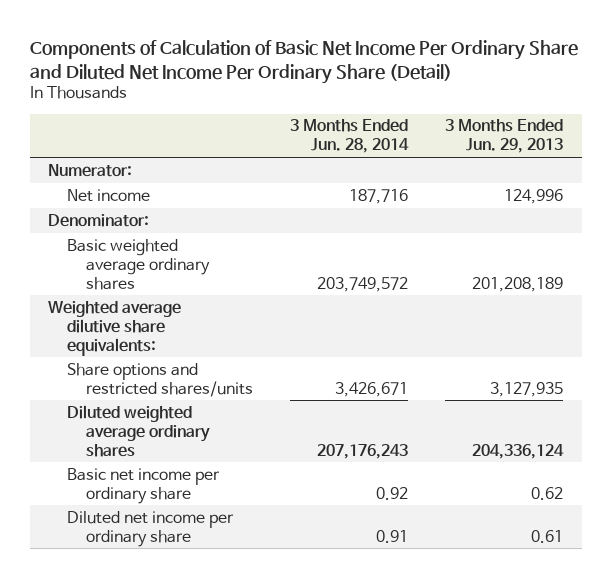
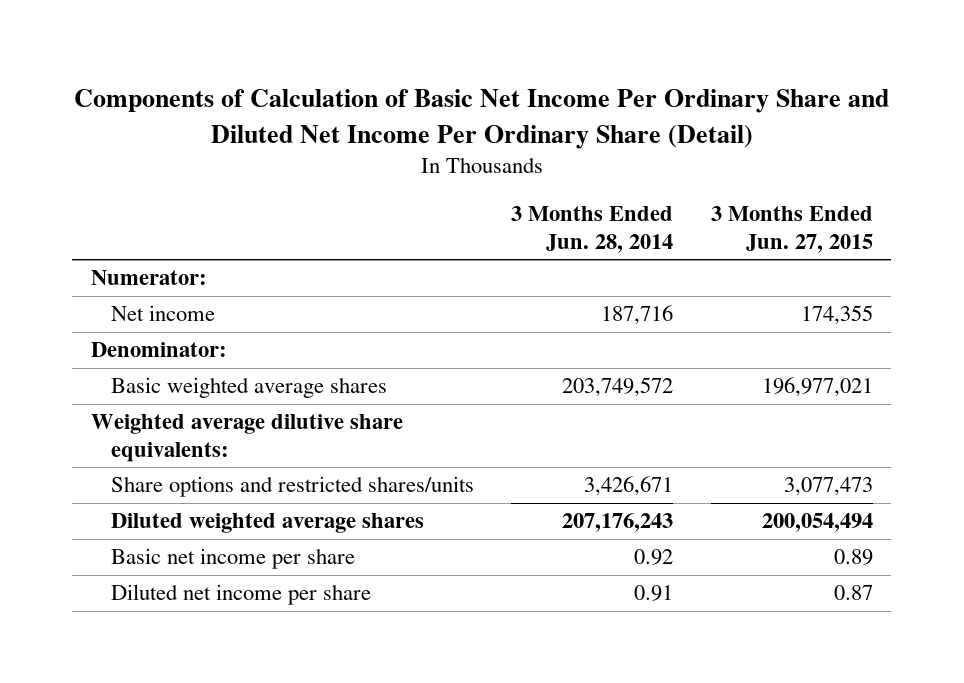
[445,119,564,154] 3 Months Ended Jun. 29, 2013 -> none
none -> [710,206,873,253] 3 Months Ended Jun. 27, 2015
[67,238,211,290] Basic weighted average ordinary shares -> [111,377,388,399] Basic weighted average shares
[67,404,211,457] Diluted weighted average ordinary shares -> [111,513,425,534] Diluted weighted average shares
[67,467,221,504] Basic net income per ordinary share -> [111,548,356,570] Basic net income per share
[67,510,235,547] Diluted net income per ordinary share -> [111,584,372,606] Diluted net income per share

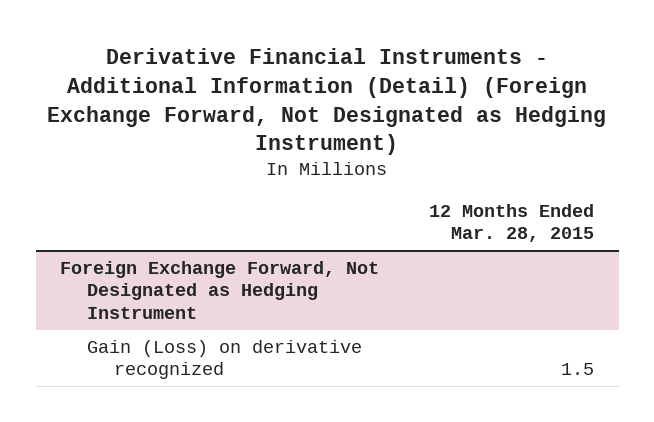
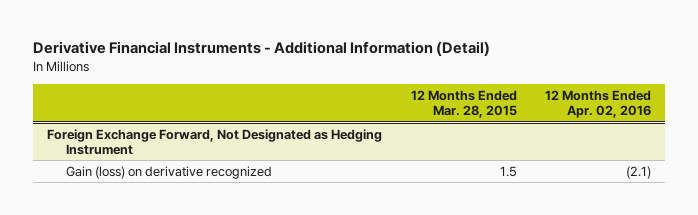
[47,48,607,156] Derivative Financial Instruments - Additional Information (Detail) (Foreign Exchange Forward, Not Designated as Hedging Instrument) -> [32,41,490,57] Derivative Financial Instruments - Additional Information (Detail)
none -> [545,89,652,119] 12 Months Ended Apr. 02, 2016
[86,339,362,380] Gain (Loss) on derivative recognized -> [65,165,272,179] Gain (loss) on derivative recognized

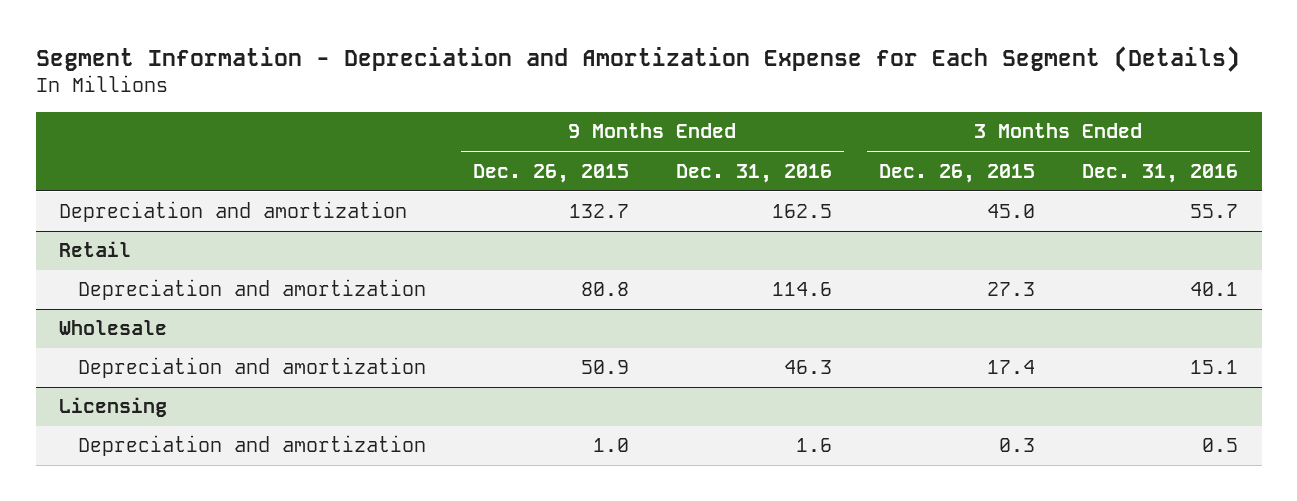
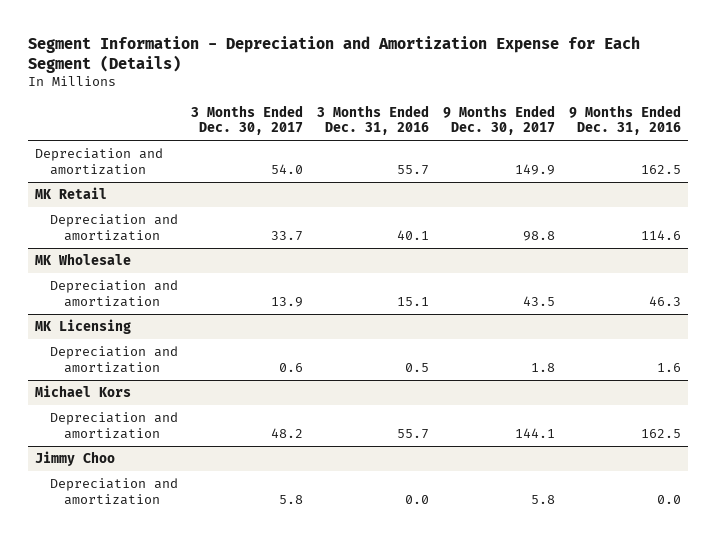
[472,163,629,183] Dec. 26, 2015 -> none
[878,163,1035,183] Dec. 26, 2015 -> none
none -> [191,104,304,136] 3 Months Ended Dec. 30, 2017
none -> [443,104,556,136] 9 Months Ended Dec. 30, 2017
[59,241,132,258] Retail -> [35,187,108,200] MK Retail
[59,320,168,336] Wholesale -> [35,253,132,266] MK Wholesale
[59,397,168,418] Licensing -> [35,319,132,335] MK Licensing
none -> [35,385,132,398] Michael Kors
none -> [49,412,178,439] Depreciation and amortization
none -> [35,451,116,467] Jimmy Choo
none -> [49,478,178,505] Depreciation and amortization

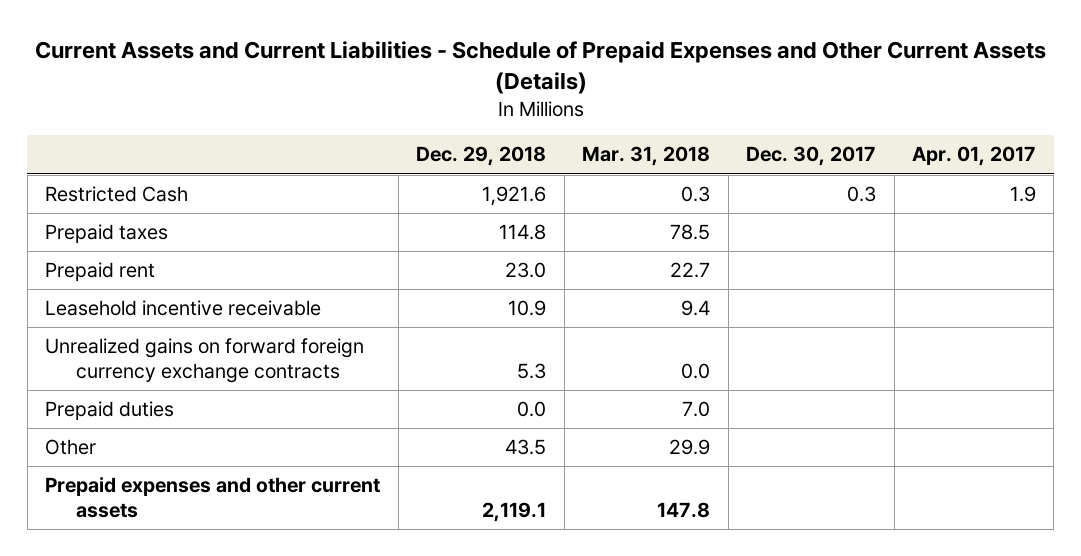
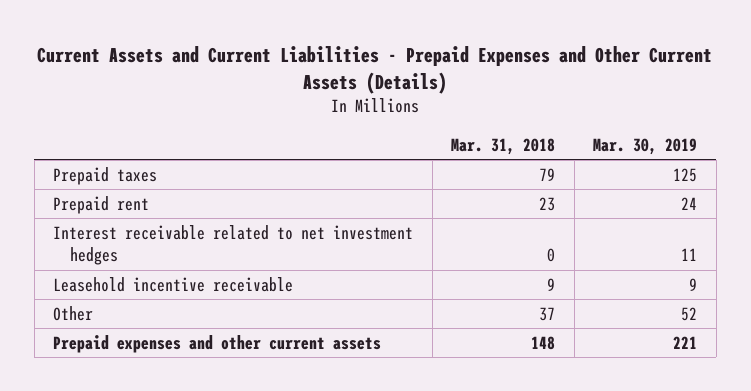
[34,41,1046,94] Current Assets and Current Liabilities - Schedule of Prepaid Expenses and Other Current Assets (Details) -> [37,45,713,94] Current Assets and Current Liabilities - Prepaid Expenses and Other Current Assets (Details)
[416,146,547,167] Dec. 29, 2018 -> none
[746,146,877,167] Dec. 30, 2017 -> none
[911,146,1036,167] Apr. 01, 2017 -> none
none -> [593,137,698,155] Mar. 30, 2019
[45,186,189,203] Restricted Cash -> none
[45,338,365,383] Unrealized gains on forward foreign currency exchange contracts -> none
[45,401,175,421] Prepaid duties -> none
[670,224,711,241] 78.5 -> [539,167,556,181] 79
[670,262,711,279] 22.7 -> [539,196,556,211] 23
none -> [53,224,414,266] Interest receivable related to net investment hedges
[681,300,711,317] 9.4 -> [547,277,556,291] 9
[669,439,711,456] 29.9 -> [539,306,556,321] 37
[657,501,711,518] 147.8 -> [531,335,556,350] 148

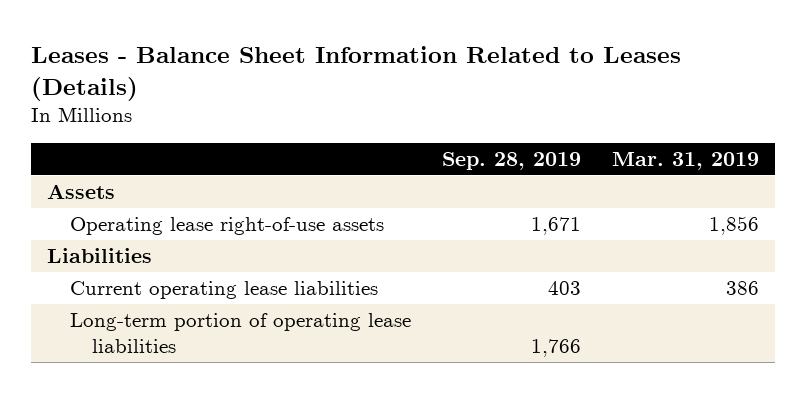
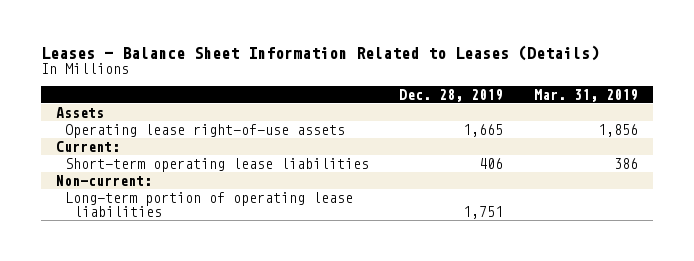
[442,151,582,170] Sep. 28, 2019 -> none
none -> [399,88,504,102] Dec. 28, 2019
[47,248,153,264] Liabilities -> none
none -> [55,140,120,152] Current:
[69,281,378,300] Current operating lease liabilities -> [64,157,369,172] Short-term operating lease liabilities
none -> [55,174,152,186] Non-current:

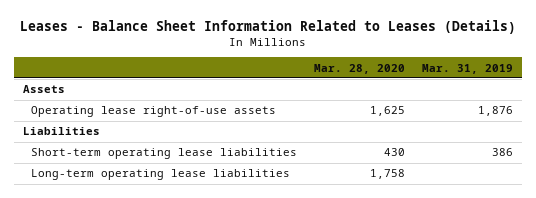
[399,88,504,102] Dec. 28, 2019 -> none
none -> [314,63,406,74] Mar. 28, 2020
[55,140,120,152] Current: -> none
[597,123,638,137] 1,856 -> [478,106,514,117] 1,876
none -> [22,127,100,136] Liabilities
[55,174,152,186] Non-current: -> none
[64,191,353,218] Long-term portion of operating lease liabilities -> [31,169,291,181] Long-term operating lease liabilities

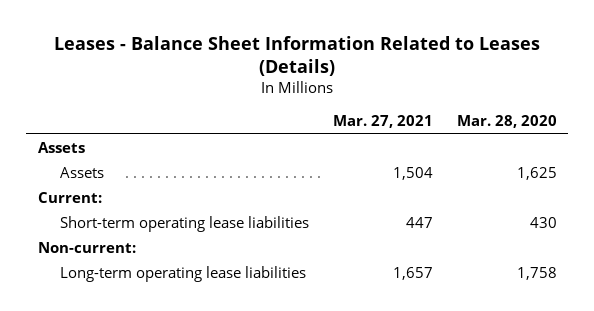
[422,63,514,74] Mar. 31, 2019 -> none
none -> [332,115,433,129] Mar. 27, 2021
[22,127,100,136] Liabilities -> none
[31,106,277,118] Operating lease right-of-use assets -> [60,166,105,178] Assets
none -> [37,191,102,203] Current:
none -> [37,241,136,253] Non-current:

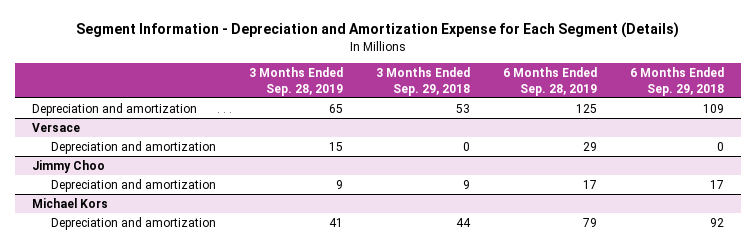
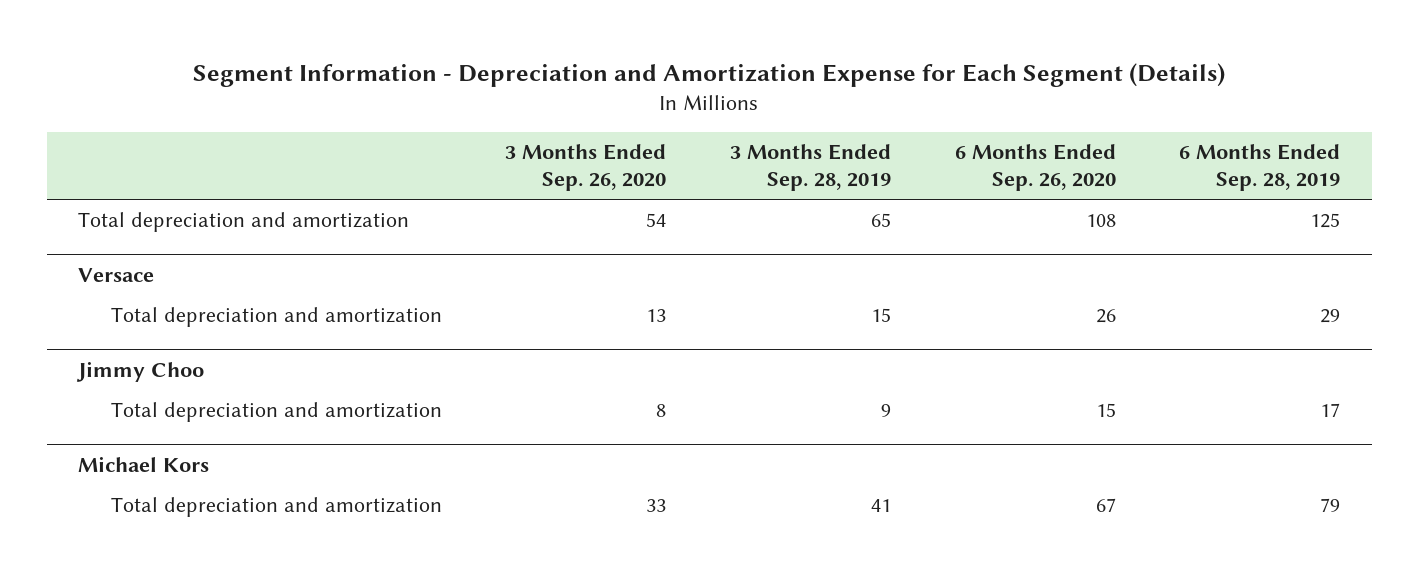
[376,66,471,96] 3 Months Ended Sep. 29, 2018 -> none
[630,66,725,96] 6 Months Ended Sep. 29, 2018 -> none
none -> [505,144,667,191] 3 Months Ended Sep. 26, 2020
none -> [954,144,1116,191] 6 Months Ended Sep. 26, 2020
[31,103,197,117] Depreciation and amortization -> [78,212,410,233] Total depreciation and amortization
[50,141,216,155] Depreciation and amortization -> [110,307,442,328] Total depreciation and amortization
[50,179,216,193] Depreciation and amortization -> [110,402,442,423] Total depreciation and amortization
[50,217,216,231] Depreciation and amortization -> [110,497,442,518] Total depreciation and amortization

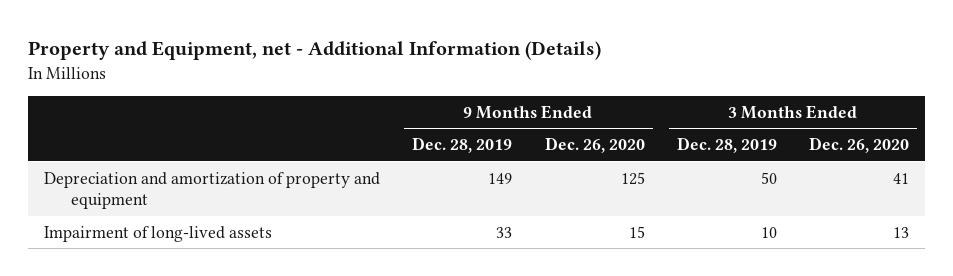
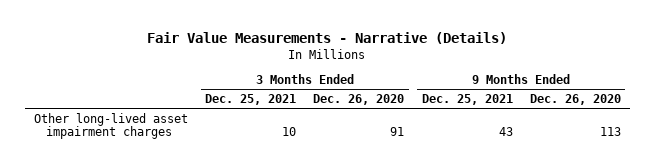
[27,41,601,61] Property and Equipment, net - Additional Information (Details) -> [147,32,508,45] Fair Value Measurements - Narrative (Details)
[412,137,513,154] Dec. 28, 2019 -> none
[676,137,777,154] Dec. 28, 2019 -> none
none -> [205,94,297,106] Dec. 25, 2021
none -> [421,94,513,106] Dec. 25, 2021
[44,171,381,210] Depreciation and amortization of property and equipment -> none
[44,225,273,242] Impairment of long-lived assets -> [33,112,188,140] Other long-lived asset impairment charges
[628,225,645,238] 15 -> [599,127,621,137] 113
[893,226,910,238] 13 -> [390,127,405,137] 91

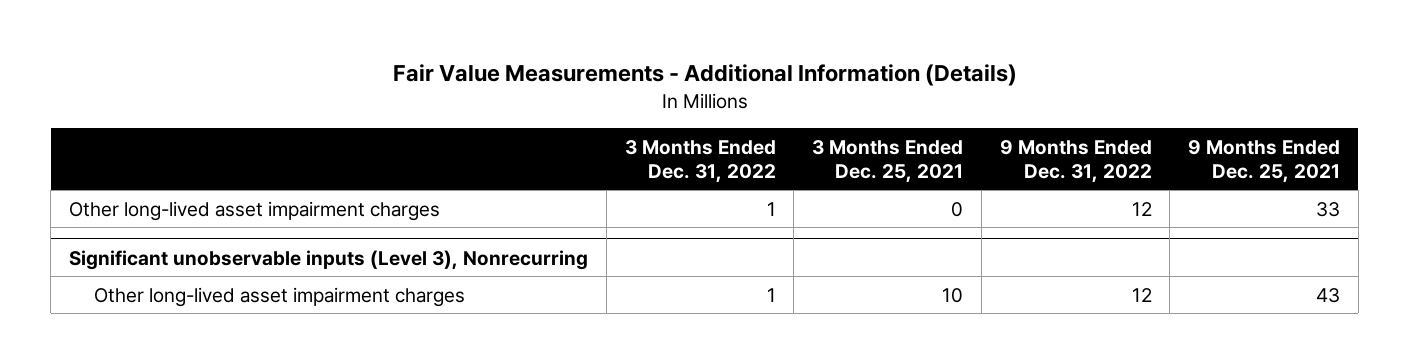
[147,32,508,45] Fair Value Measurements - Narrative (Details) -> [392,64,1017,87] Fair Value Measurements - Additional Information (Details)
[313,94,405,106] Dec. 26, 2020 -> none
[529,94,621,106] Dec. 26, 2020 -> none
none -> [624,139,776,183] 3 Months Ended Dec. 31, 2022
none -> [999,139,1152,183] 9 Months Ended Dec. 31, 2022
none -> [69,200,441,221] Other long-lived asset impairment charges
none -> [69,249,589,270] Significant unobservable inputs (Level 3), Nonrecurring

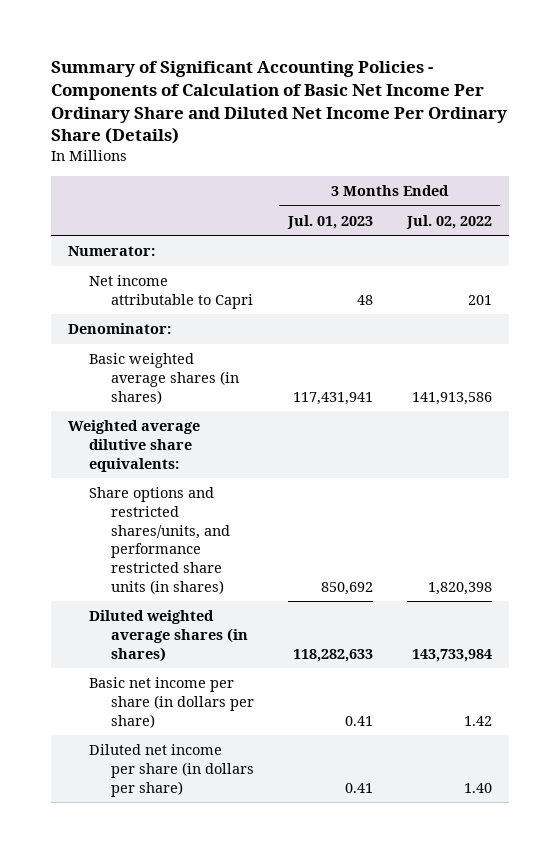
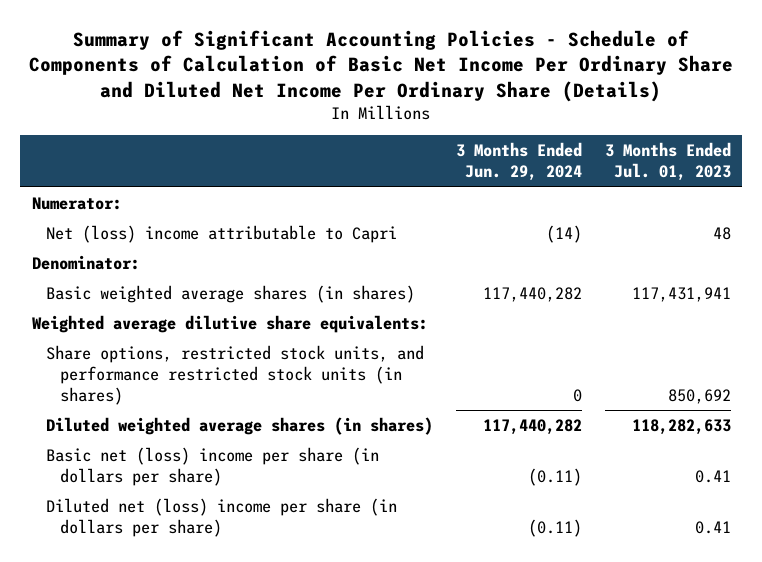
[50,61,507,145] Summary of Significant Accounting Policies - Components of Calculation of Basic Net Income Per Ordinary Share and Diluted Net Income Per Ordinary Share (Details) -> [29,29,734,102] Summary of Significant Accounting Policies - Schedule of Components of Calculation of Basic Net Income Per Ordinary Share and Diluted Net Income Per Ordinary Share (Details)
[405,214,492,229] Jul. 02, 2022 -> none
none -> [455,142,582,182] 3 Months Ended Jun. 29, 2024
[89,275,253,309] Net income attributable to Capri -> [45,224,397,243] Net (loss) income attributable to Capri
[89,487,230,594] Share options and restricted shares/units, and performance restricted share units (in shares) -> [45,344,424,405] Share options, restricted stock units, and performance restricted stock units (in shares)
[89,677,254,728] Basic net income per share (in dollars per share) -> [45,446,379,486] Basic net (loss) income per share (in dollars per share)
[89,744,254,797] Diluted net income per share (in dollars per share) -> [45,497,397,537] Diluted net (loss) income per share (in dollars per share)

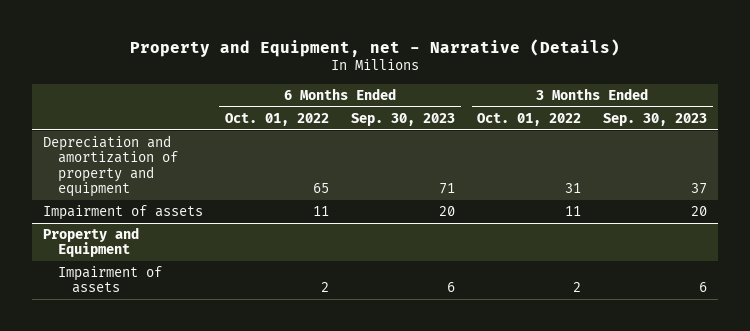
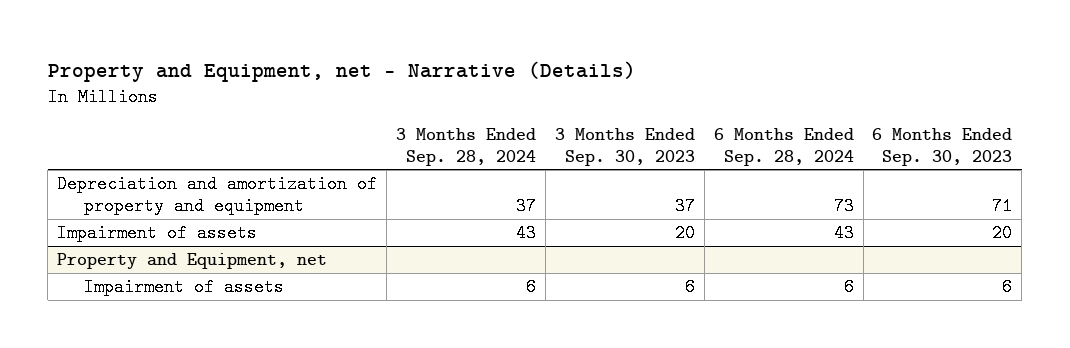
[224,112,329,126] Oct. 01, 2022 -> none
[477,112,582,126] Oct. 01, 2022 -> none
none -> [396,127,537,166] 3 Months Ended Sep. 28, 2024
none -> [713,127,854,166] 6 Months Ended Sep. 28, 2024
[42,227,139,258] Property and Equipment -> [57,253,328,270] Property and Equipment, net

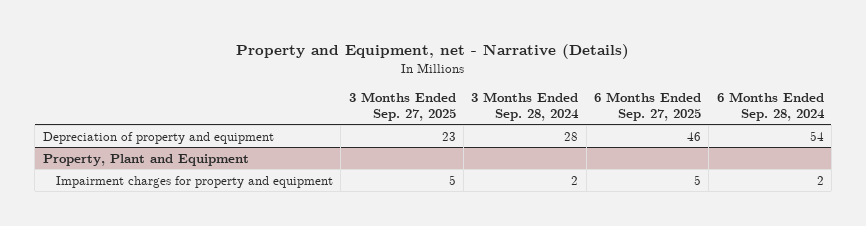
[554,127,695,166] 3 Months Ended Sep. 30, 2023 -> none
[872,127,1013,166] 6 Months Ended Sep. 30, 2023 -> none
none -> [348,92,456,121] 3 Months Ended Sep. 27, 2025
none -> [593,92,701,121] 6 Months Ended Sep. 27, 2025
[57,224,258,243] Impairment of assets -> none
[84,278,285,297] Impairment of assets -> none
[57,175,378,216] Depreciation and amortization of property and equipment -> [42,131,274,144] Depreciation of property and equipment
[516,197,537,216] 37 -> [564,131,579,141] 28
[833,197,854,216] 73 -> [809,130,824,141] 54
[57,253,328,270] Property and Equipment, net -> [42,153,249,166] Property, Plant and Equipment
none -> [55,175,333,188] Impairment charges for property and equipment

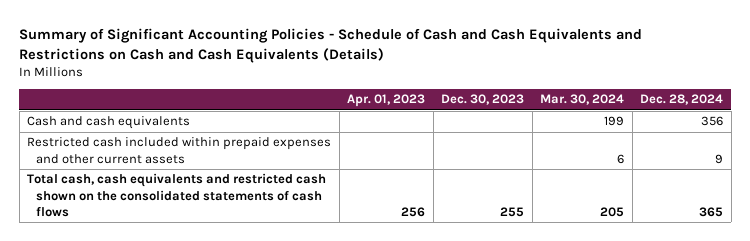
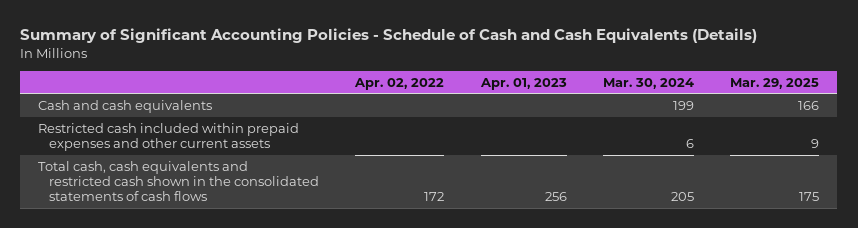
[19,27,643,63] Summary of Significant Accounting Policies - Schedule of Cash and Cash Equivalents and Restrictions on Cash and Cash Equivalents (Details) -> [20,28,758,44] Summary of Significant Accounting Policies - Schedule of Cash and Cash Equivalents (Details)
[441,94,525,106] Dec. 30, 2023 -> none
[640,94,724,106] Dec. 28, 2024 -> none
none -> [354,77,445,90] Apr. 02, 2022
none -> [730,77,820,89] Mar. 29, 2025
[27,173,327,217] Total cash, cash equivalents and restricted cash shown on the consolidated statements of cash flows -> [38,160,319,202] Total cash, cash equivalents and restricted cash shown in the consolidated statements of cash flows

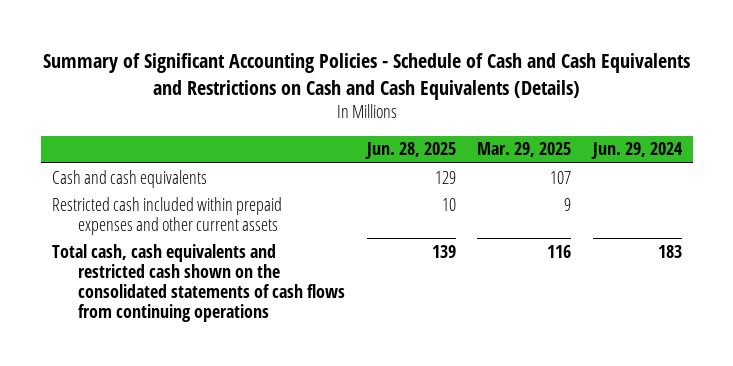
[20,28,758,44] Summary of Significant Accounting Policies - Schedule of Cash and Cash Equivalents (Details) -> [42,52,690,100] Summary of Significant Accounting Policies - Schedule of Cash and Cash Equivalents and Restrictions on Cash and Cash Equivalents (Details)
[354,77,445,90] Apr. 02, 2022 -> none
[479,77,567,90] Apr. 01, 2023 -> none
[602,77,694,89] Mar. 30, 2024 -> none
none -> [364,142,456,160] Jun. 28, 2025
none -> [590,142,683,160] Jun. 29, 2024
[798,100,820,110] 166 -> [550,170,572,184] 107
[38,160,319,202] Total cash, cash equivalents and restricted cash shown in the consolidated statements of cash flows -> [51,243,345,322] Total cash, cash equivalents and restricted cash shown on the consolidated statements of cash flows from continuing operations
[799,192,820,202] 175 -> [547,244,572,258] 116

